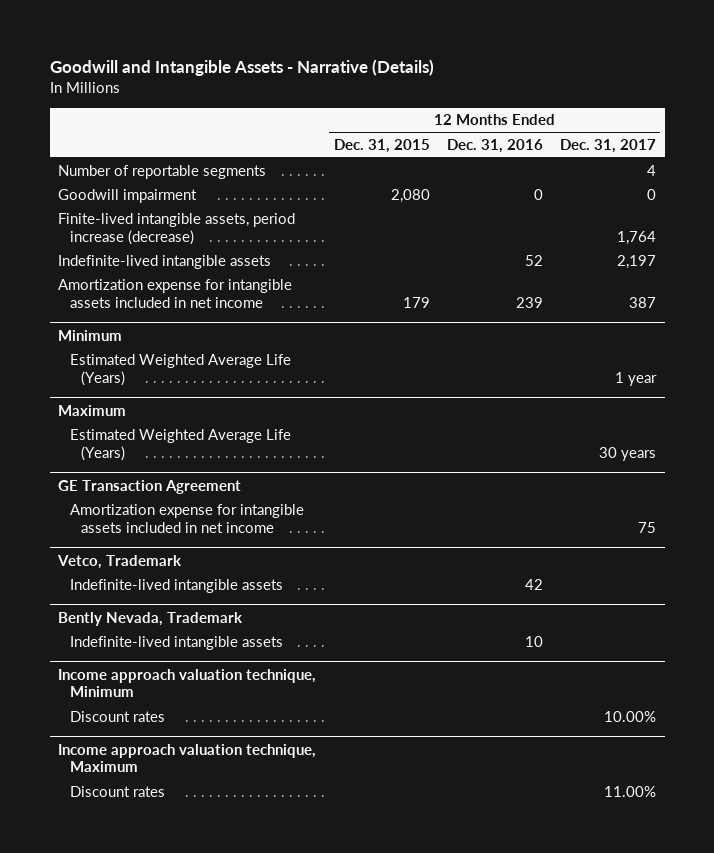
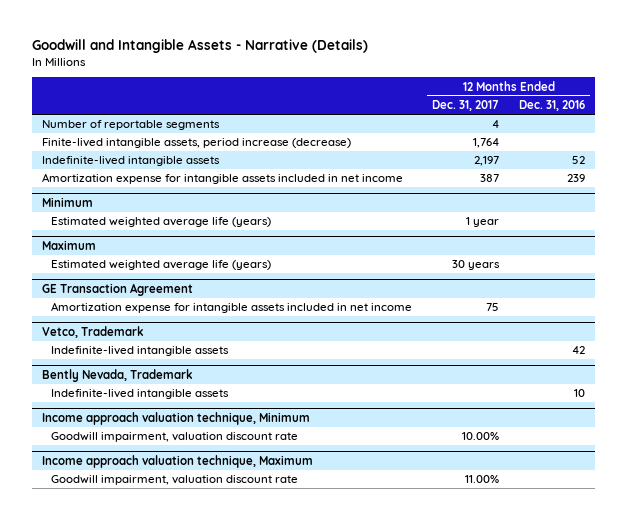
[333,138,430,153] Dec. 31, 2015 -> none
[58,188,198,203] Goodwill impairment -> none
[69,353,291,386] Estimated Weighted Average Life (Years) -> [51,217,272,228] Estimated weighted average life (years)
[69,428,291,461] Estimated Weighted Average Life (Years) -> [51,260,272,271] Estimated weighted average life (years)
[69,710,165,722] Discount rates -> none
none -> [51,432,299,443] Goodwill impairment, valuation discount rate
[69,785,165,797] Discount rates -> none
none -> [51,475,299,486] Goodwill impairment, valuation discount rate

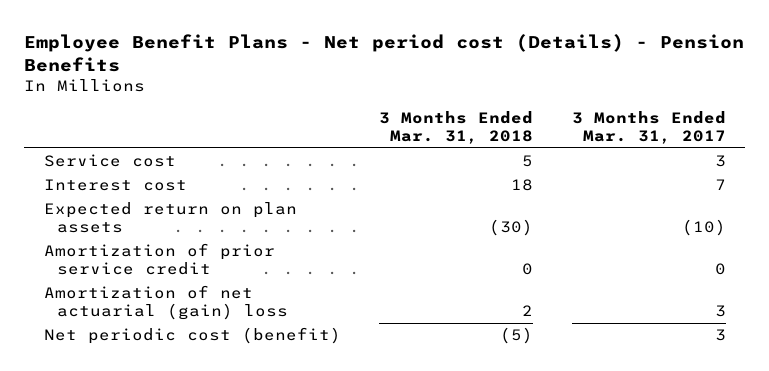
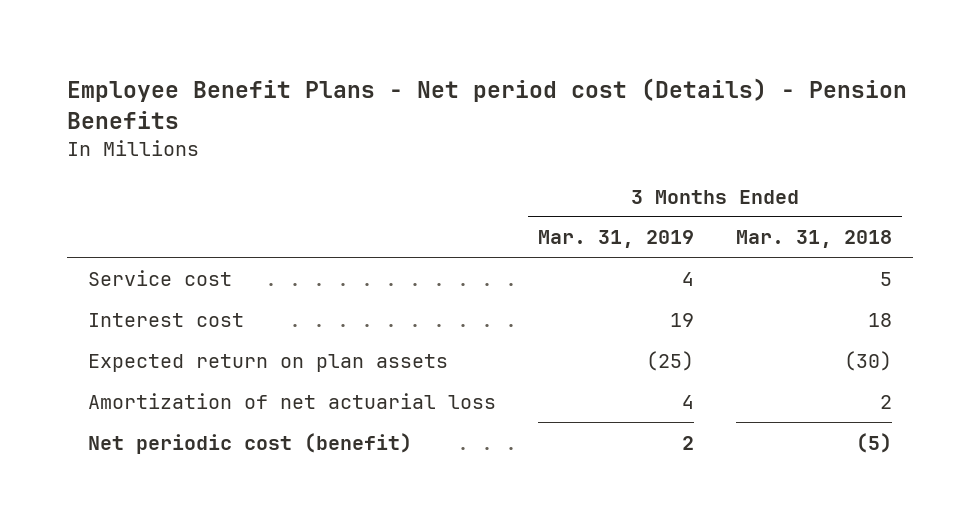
[571,111,726,144] 3 Months Ended Mar. 31, 2017 -> none
none -> [538,230,695,249] Mar. 31, 2019
[43,243,275,276] Amortization of prior service credit -> none
[43,285,289,321] Amortization of net actuarial (gain) loss -> [88,392,497,409] Amortization of net actuarial loss

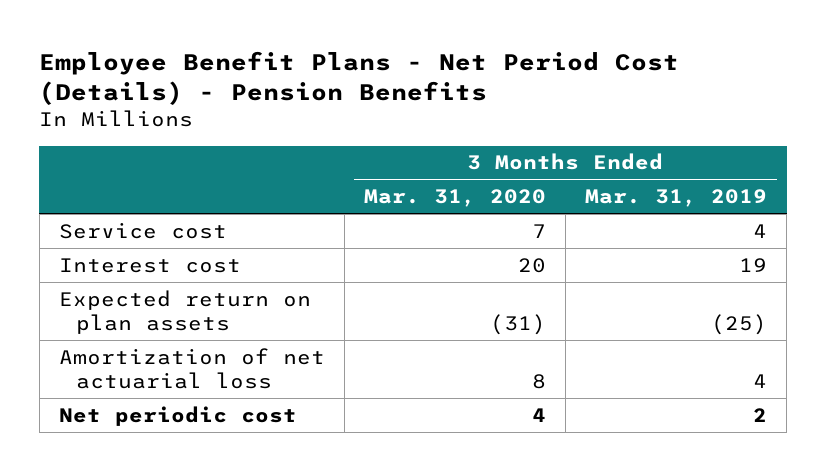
[67,78,908,130] Employee Benefit Plans - Net period cost (Details) - Pension Benefits -> [39,50,680,105] Employee Benefit Plans - Net Period Cost (Details) - Pension Benefits
[735,230,892,249] Mar. 31, 2018 -> none
none -> [363,189,546,208] Mar. 31, 2020
[88,432,413,454] Net periodic cost (benefit) -> [58,405,297,426] Net periodic cost

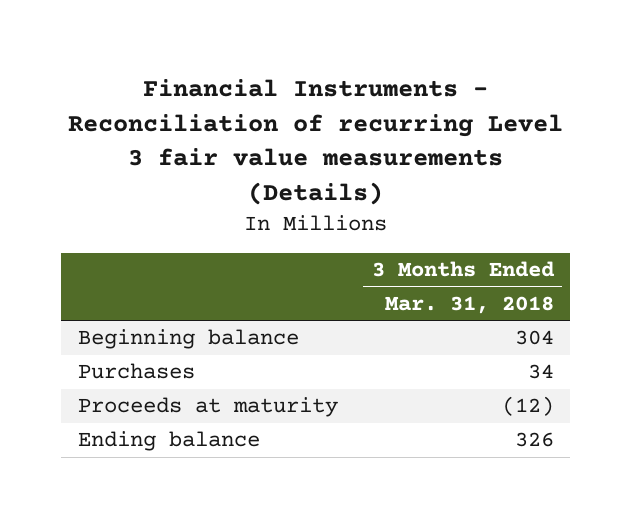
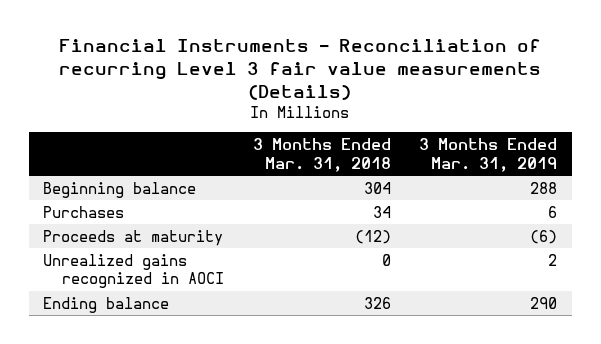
none -> [419,138,558,172] 3 Months Ended Mar. 31, 2019
none -> [43,253,225,289] Unrealized gains recognized in AOCI

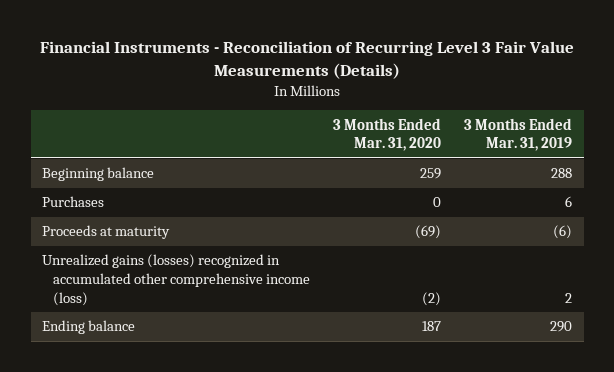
[59,38,542,100] Financial Instruments - Reconciliation of recurring Level 3 fair value measurements (Details) -> [40,41,575,79] Financial Instruments - Reconciliation of Recurring Level 3 Fair Value Measurements (Details)
[252,138,391,172] 3 Months Ended Mar. 31, 2018 -> none
none -> [333,117,442,152] 3 Months Ended Mar. 31, 2020
[43,253,225,289] Unrealized gains recognized in AOCI -> [42,254,311,306] Unrealized gains (losses) recognized in accumulated other comprehensive income (loss)

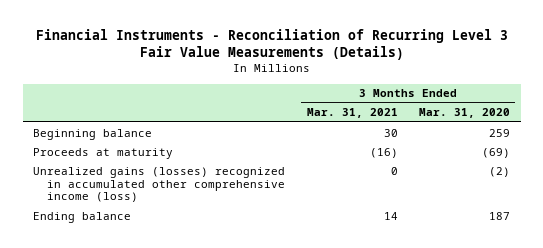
[464,117,573,152] 3 Months Ended Mar. 31, 2019 -> none
none -> [306,108,398,119] Mar. 31, 2021
[42,196,105,208] Purchases -> none

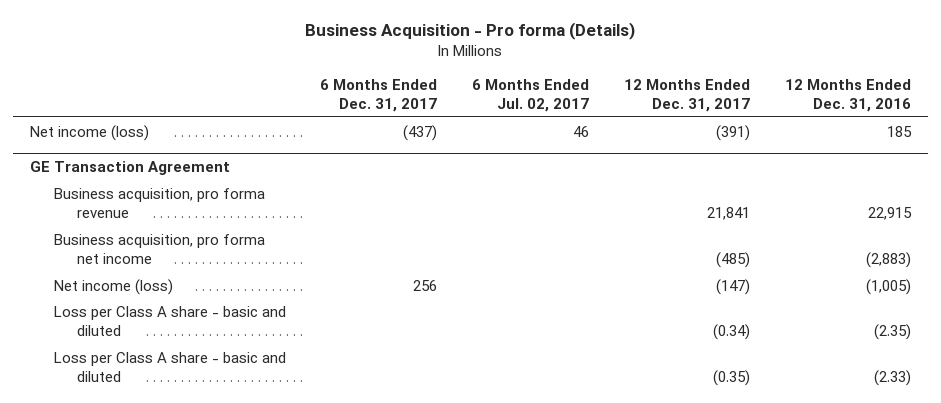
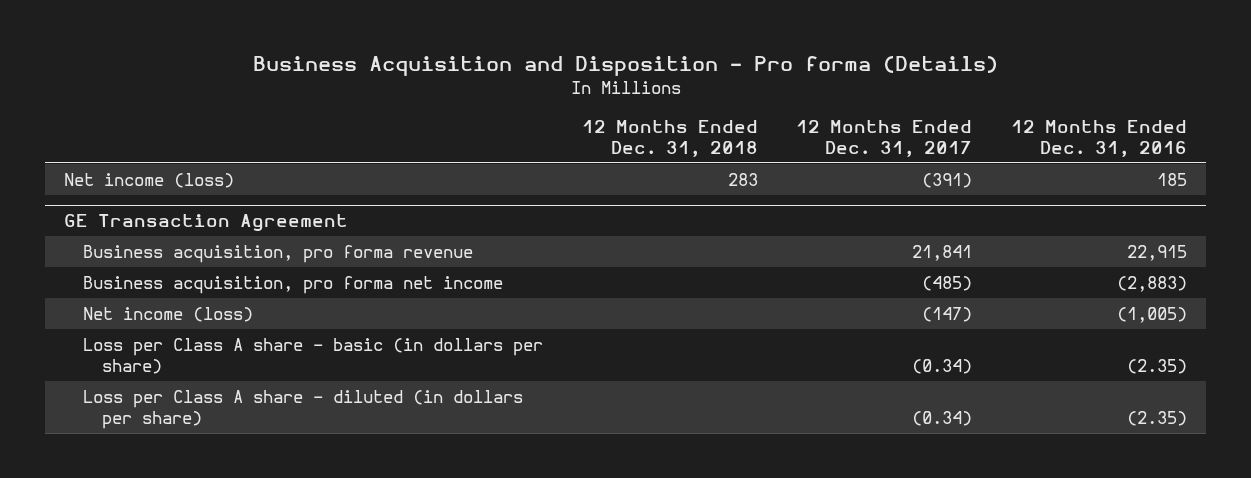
[305,21,636,40] Business Acquisition - Pro forma (Details) -> [252,56,998,77] Business Acquisition and Disposition - Pro forma (Details)
[320,78,438,112] 6 Months Ended Dec. 31, 2017 -> none
[472,78,590,112] 6 Months Ended Jul. 02, 2017 -> none
none -> [581,120,758,157] 12 Months Ended Dec. 31, 2018
[53,305,286,336] Loss per Class A share - basic and diluted -> [83,337,544,374] Loss per Class A share - basic (in dollars per share)
[53,351,286,382] Loss per Class A share - basic and diluted -> [83,389,524,429] Loss per Class A share - diluted (in dollars per share)
[713,369,751,386] (0.35) -> [912,410,973,426] (0.34)
[873,369,911,386] (2.33) -> [1126,410,1187,426] (2.35)

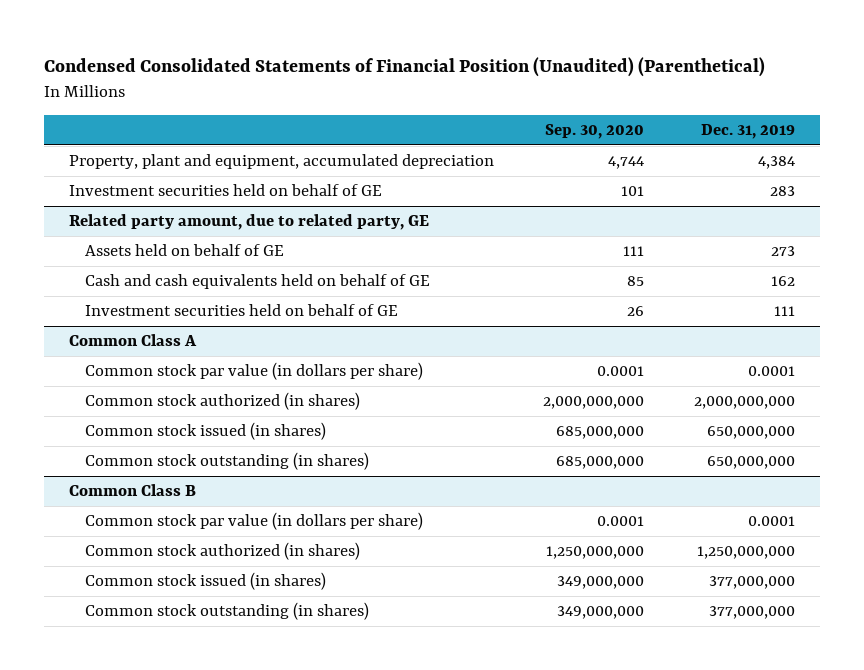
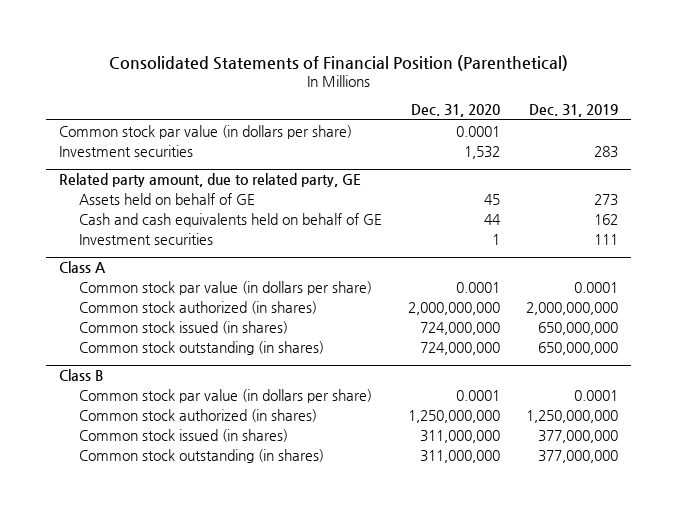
[43,56,765,77] Condensed Consolidated Statements of Financial Position (Unaudited) (Parenthetical) -> [108,54,568,71] Consolidated Statements of Financial Position (Parenthetical)
[545,123,645,139] Sep. 30, 2020 -> none
none -> [410,104,500,118] Dec. 31, 2020
[68,154,494,170] Property, plant and equipment, accumulated depreciation -> none
none -> [59,124,353,139] Common stock par value (in dollars per share)
[68,184,382,197] Investment securities held on behalf of GE -> [59,144,194,157] Investment securities
[84,304,398,317] Investment securities held on behalf of GE -> [78,232,213,245] Investment securities
[68,334,197,347] Common Class A -> [59,260,107,273] Class A
[68,484,196,497] Common Class B -> [59,368,104,381] Class B

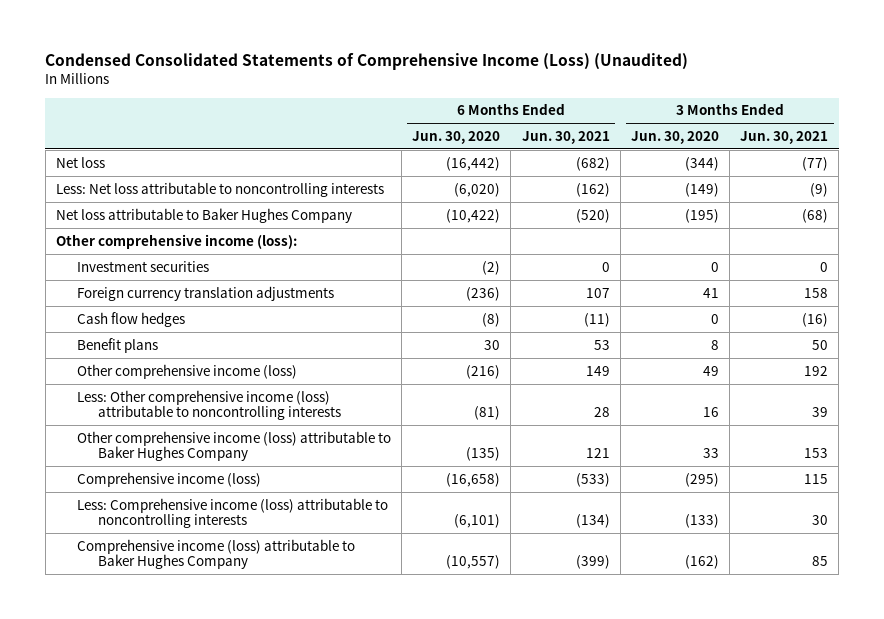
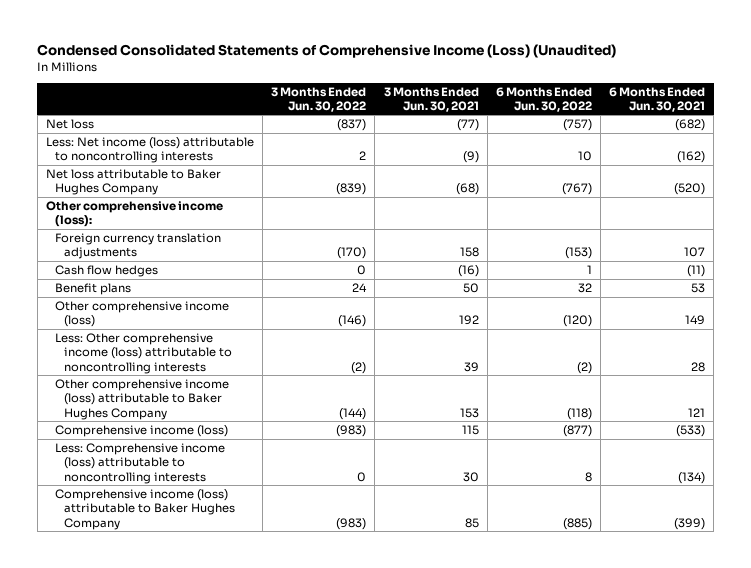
[412,130,501,144] Jun. 30, 2020 -> none
[630,130,719,144] Jun. 30, 2020 -> none
none -> [271,86,367,112] 3 Months Ended Jun. 30, 2022
none -> [495,86,592,112] 6 Months Ended Jun. 30, 2022
[55,181,384,197] Less: Net loss attributable to noncontrolling interests -> [45,137,254,164] Less: Net income (loss) attributable to noncontrolling interests
[76,260,209,272] Investment securities -> none

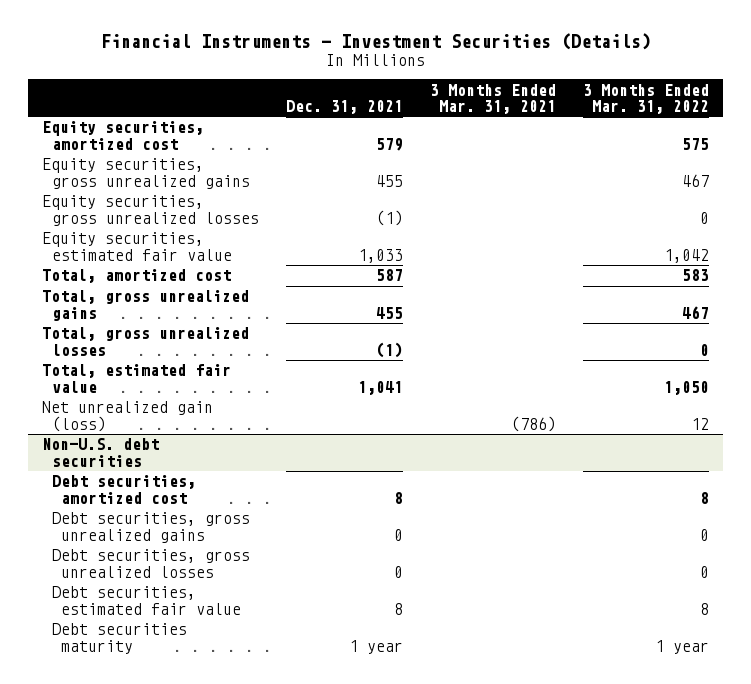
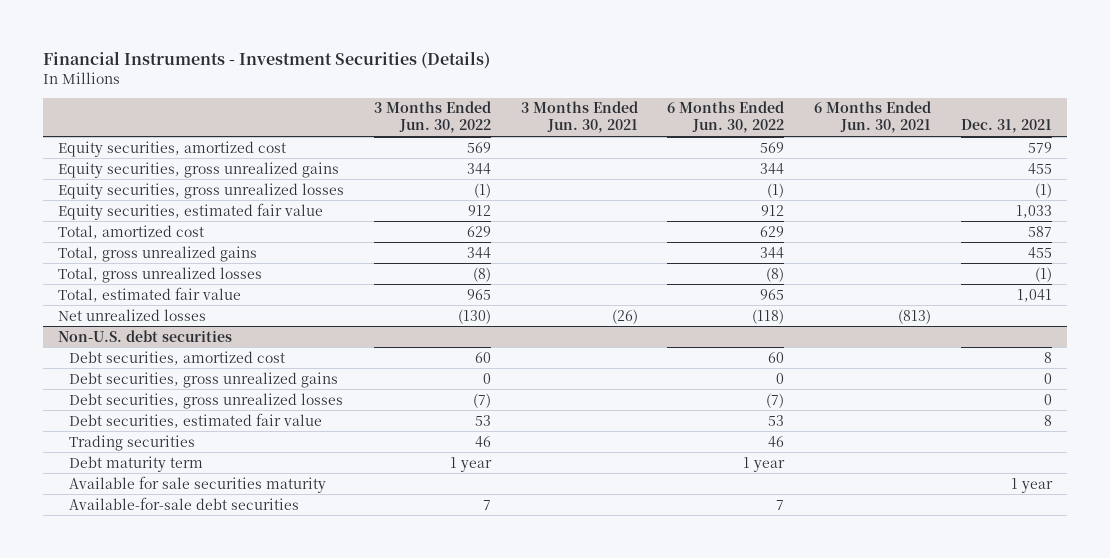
[430,83,557,115] 3 Months Ended Mar. 31, 2021 -> none
[583,83,710,115] 3 Months Ended Mar. 31, 2022 -> none
none -> [373,101,491,134] 3 Months Ended Jun. 30, 2022
none -> [520,101,638,134] 3 Months Ended Jun. 30, 2021
none -> [667,101,785,134] 6 Months Ended Jun. 30, 2022
none -> [814,101,932,134] 6 Months Ended Jun. 30, 2021
[41,401,213,432] Net unrealized gain (loss) -> [57,308,206,321] Net unrealized losses
none -> [69,434,196,451] Trading securities
none -> [69,455,204,472] Debt maturity term
[51,623,187,654] Debt securities maturity -> [69,475,327,493] Available for sale securities maturity
none -> [69,496,300,510] Available-for-sale debt securities

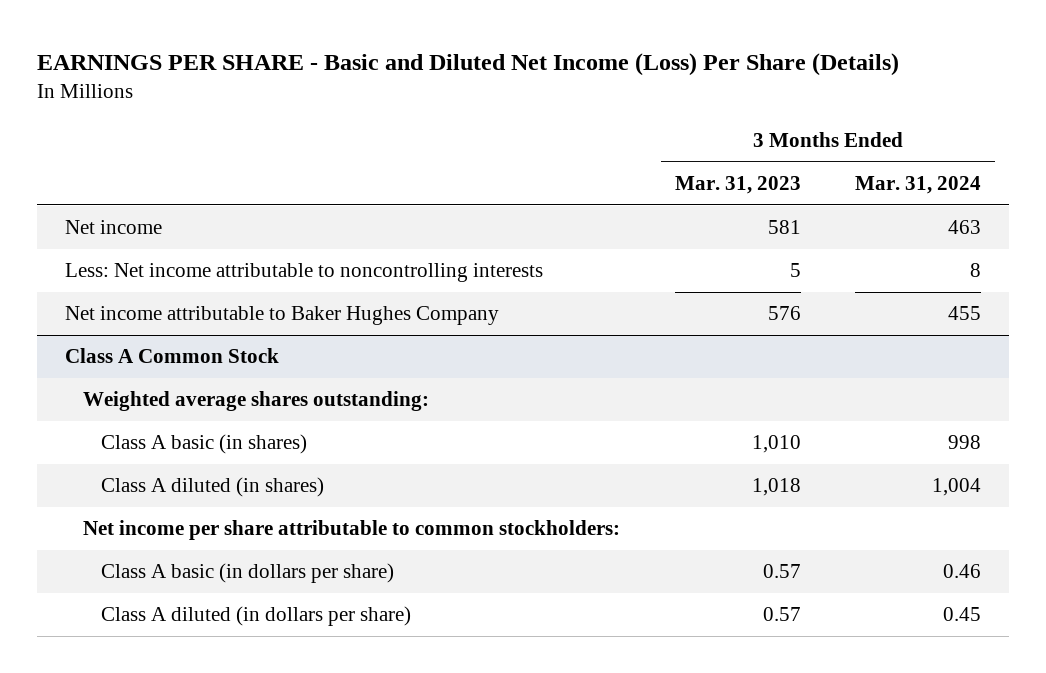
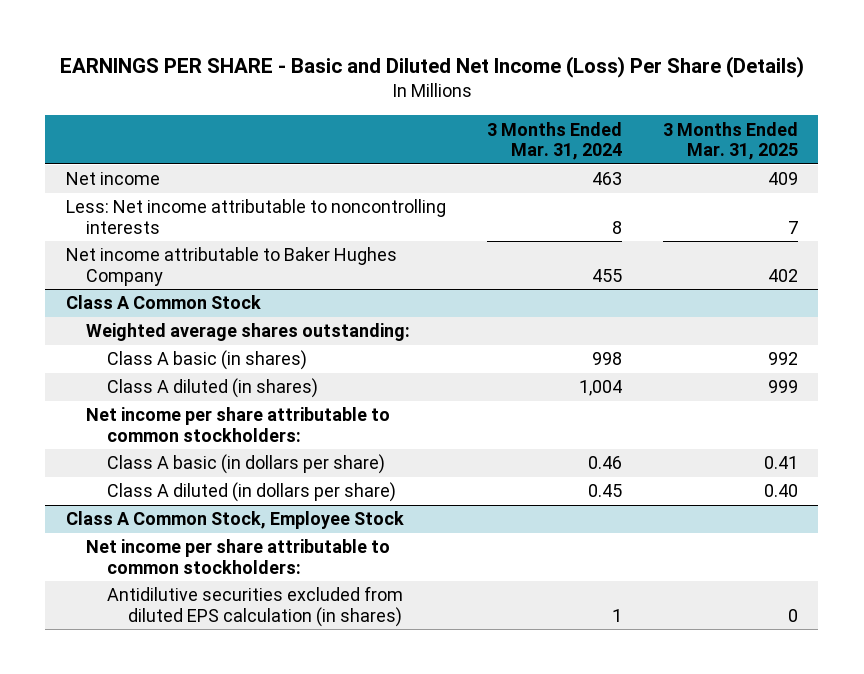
[674,175,801,194] Mar. 31, 2023 -> none
none -> [662,121,798,161] 3 Months Ended Mar. 31, 2025
none -> [65,511,404,530] Class A Common Stock, Employee Stock
none -> [86,539,391,575] Net income per share attributable to common stockholders:
none -> [107,586,404,628] Antidilutive securities excluded from diluted EPS calculation (in shares)

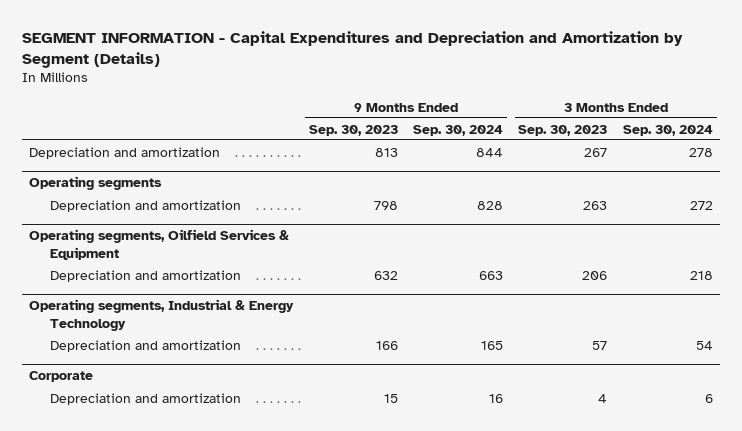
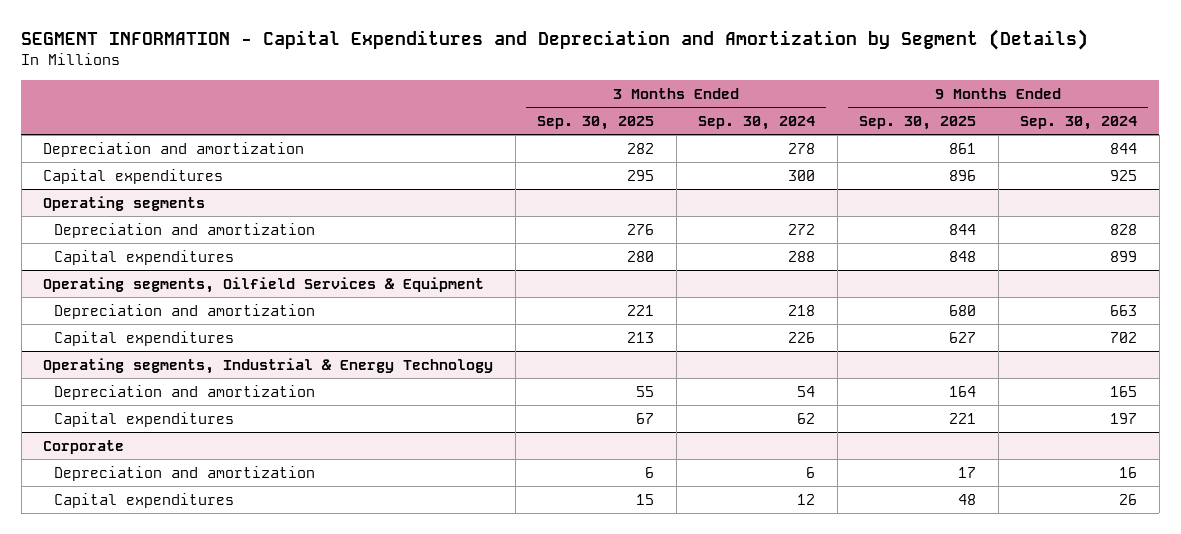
[308,124,398,136] Sep. 30, 2023 -> none
[518,124,608,136] Sep. 30, 2023 -> none
none -> [537,116,655,131] Sep. 30, 2025
none -> [859,116,977,131] Sep. 30, 2025
none -> [43,168,224,184] Capital expenditures
none -> [54,249,235,265] Capital expenditures
none -> [54,330,235,346] Capital expenditures
none -> [54,411,235,427] Capital expenditures
none -> [54,492,235,508] Capital expenditures

